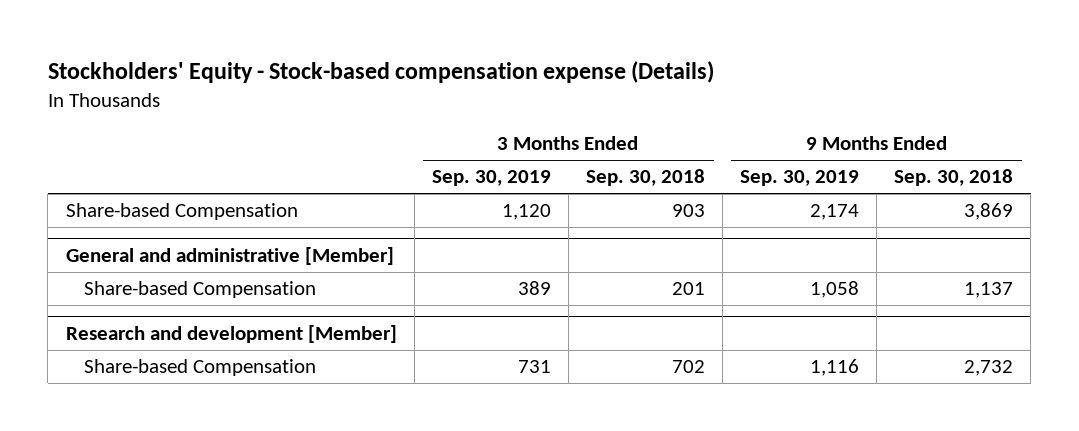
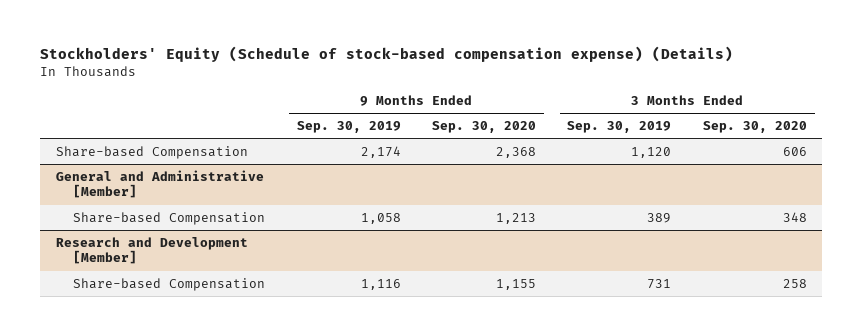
[47,61,714,84] Stockholders' Equity - Stock-based compensation expense (Details) -> [39,45,733,62] Stockholders' Equity (Schedule of stock-based compensation expense) (Details)
[585,169,705,187] Sep. 30, 2018 -> none
[894,169,1014,187] Sep. 30, 2018 -> none
none -> [432,120,537,133] Sep. 30, 2020
none -> [702,120,807,133] Sep. 30, 2020
[65,246,394,265] General and administrative [Member] -> [55,169,264,199] General and Administrative [Member]
[65,324,397,343] Research and development [Member] -> [55,236,248,265] Research and Development [Member]

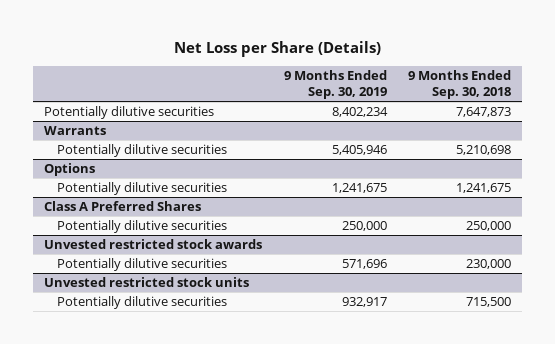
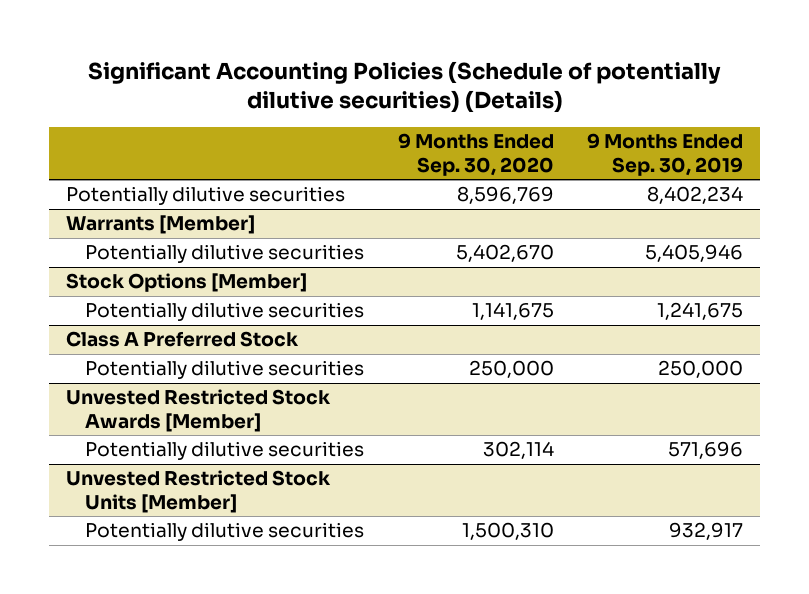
[173,41,381,58] Net Loss per Share (Details) -> [87,60,721,113] Significant Accounting Policies (Schedule of potentially dilutive securities) (Details)
[408,70,512,100] 9 Months Ended Sep. 30, 2018 -> none
none -> [397,133,554,176] 9 Months Ended Sep. 30, 2020
[43,126,106,136] Warrants -> [66,215,256,235] Warrants [Member]
[43,163,95,177] Options -> [66,273,308,293] Stock Options [Member]
[43,201,201,212] Class A Preferred Shares -> [66,331,300,348] Class A Preferred Stock
[43,239,262,250] Unvested restricted stock awards -> [66,389,332,432] Unvested Restricted Stock Awards [Member]
[43,277,249,288] Unvested restricted stock units -> [66,470,332,513] Unvested Restricted Stock Units [Member]

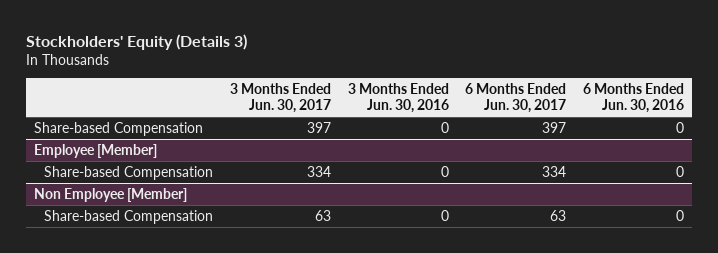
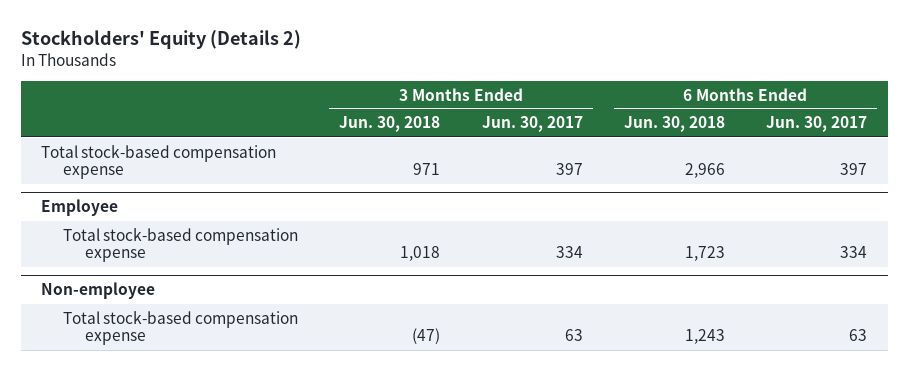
[25,33,247,50] Stockholders' Equity (Details 3) -> [20,29,301,49] Stockholders' Equity (Details 2)
[347,83,449,114] 3 Months Ended Jun. 30, 2016 -> none
[583,83,685,114] 6 Months Ended Jun. 30, 2016 -> none
none -> [339,116,441,133] Jun. 30, 2018
none -> [623,116,725,133] Jun. 30, 2018
[34,121,204,136] Share-based Compensation -> [41,144,277,180] Total stock-based compensation expense
[34,143,158,158] Employee [Member] -> [41,199,119,217] Employee
[44,165,214,180] Share-based Compensation -> [63,227,299,263] Total stock-based compensation expense
[34,187,188,202] Non Employee [Member] -> [41,282,156,300] Non-employee
[44,209,214,224] Share-based Compensation -> [63,310,299,346] Total stock-based compensation expense

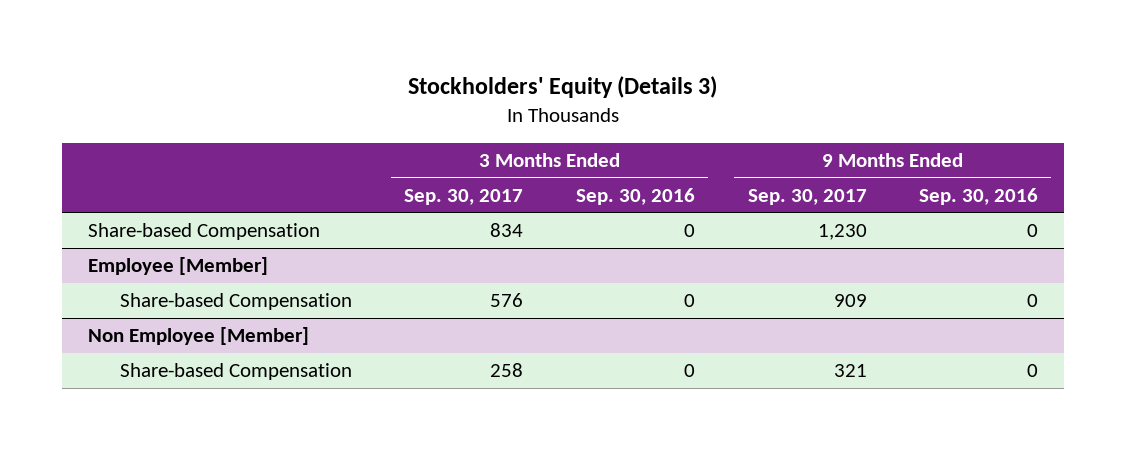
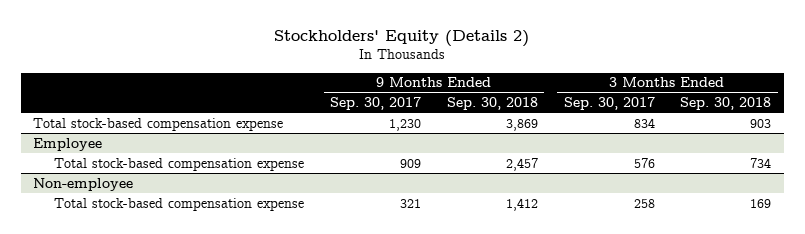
[408,76,718,99] Stockholders' Equity (Details 3) -> [274,30,530,48] Stockholders' Equity (Details 2)
[575,187,695,205] Sep. 30, 2016 -> none
[919,187,1039,205] Sep. 30, 2016 -> none
none -> [446,97,538,111] Sep. 30, 2018
none -> [680,97,772,111] Sep. 30, 2018
[88,223,321,241] Share-based Compensation -> [33,117,284,131] Total stock-based compensation expense
[88,257,269,276] Employee [Member] -> [33,137,103,151] Employee
[119,293,352,311] Share-based Compensation -> [54,157,305,171] Total stock-based compensation expense
[88,327,310,346] Non Employee [Member] -> [33,177,134,191] Non-employee
[119,363,352,381] Share-based Compensation -> [54,197,305,211] Total stock-based compensation expense

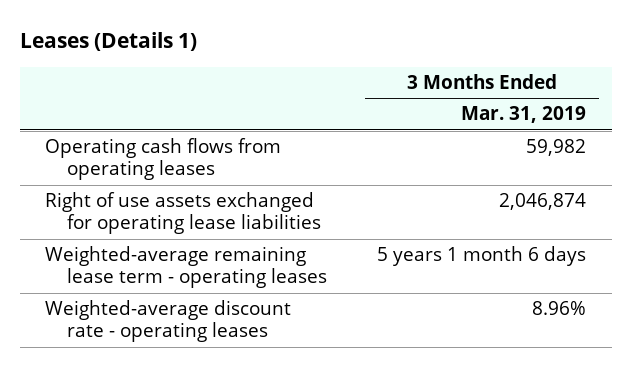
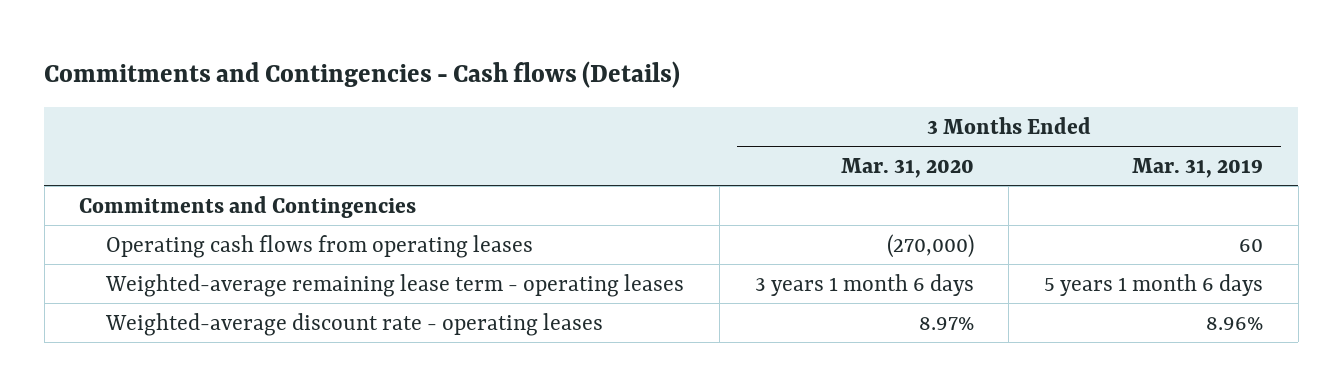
[19,32,197,52] Leases (Details 1) -> [44,61,681,89] Commitments and Contingencies - Cash flows (Details)
none -> [840,157,974,178] Mar. 31, 2020
[44,192,321,235] Right of use assets exchanged for operating lease liabilities -> none
none -> [79,195,417,218] Commitments and Contingencies
[526,139,587,157] 59,982 -> [1239,238,1264,252] 60

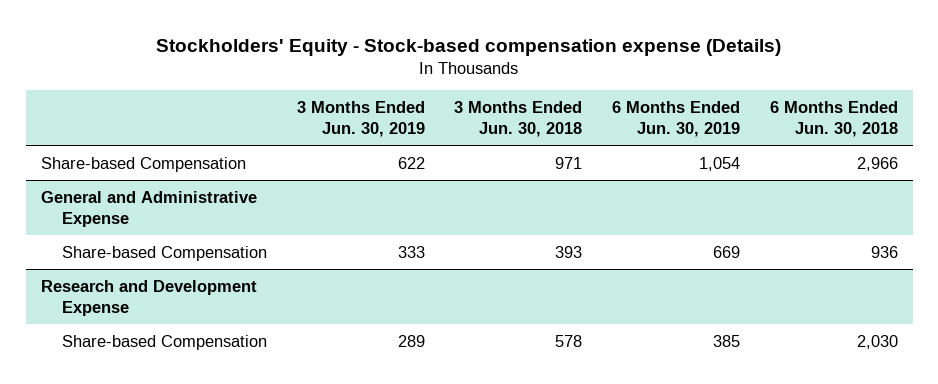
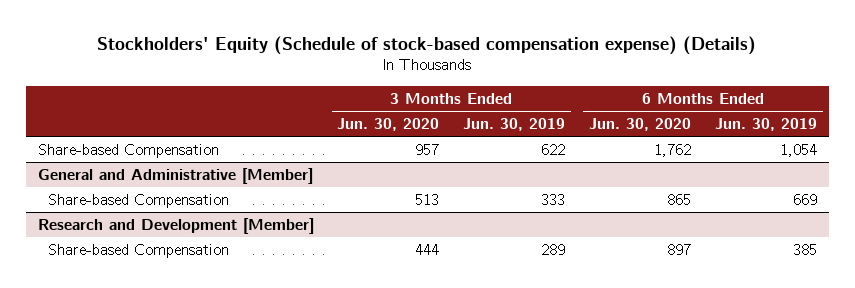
[156,38,782,56] Stockholders' Equity - Stock-based compensation expense (Details) -> [97,35,757,55] Stockholders' Equity (Schedule of stock-based compensation expense) (Details)
[454,100,583,138] 3 Months Ended Jun. 30, 2018 -> none
[769,100,898,138] 6 Months Ended Jun. 30, 2018 -> none
none -> [337,118,440,132] Jun. 30, 2020
none -> [589,118,692,132] Jun. 30, 2020
[40,190,257,227] General and Administrative Expense -> [37,167,313,184] General and Administrative [Member]
[40,279,257,316] Research and Development Expense -> [37,217,314,234] Research and Development [Member]

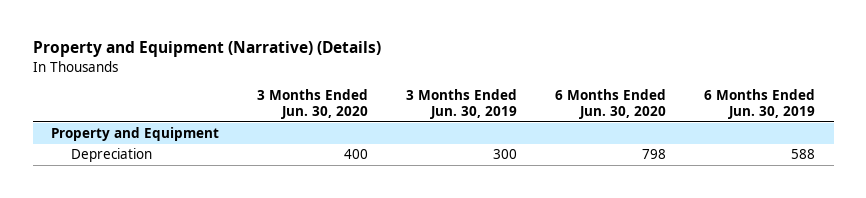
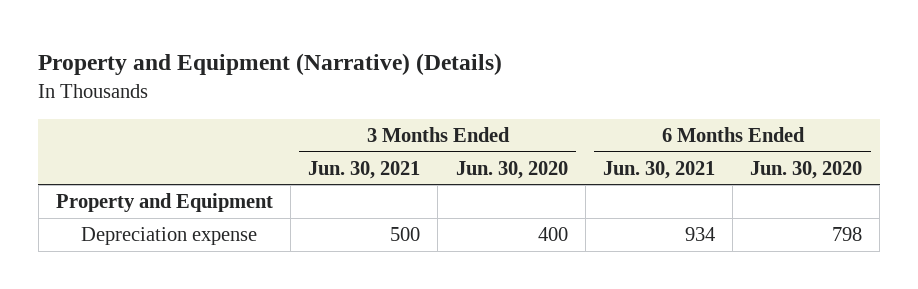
[406,89,518,119] 3 Months Ended Jun. 30, 2019 -> none
[703,89,815,119] 6 Months Ended Jun. 30, 2019 -> none
none -> [308,160,421,179] Jun. 30, 2021
none -> [602,160,715,179] Jun. 30, 2021
[70,148,152,163] Depreciation -> [81,227,258,246] Depreciation expense

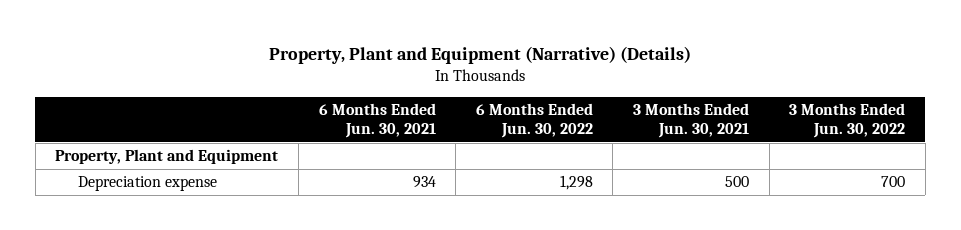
[38,53,503,76] Property and Equipment (Narrative) (Details) -> [269,45,692,64] Property, Plant and Equipment (Narrative) (Details)
[455,160,568,179] Jun. 30, 2020 -> none
[750,160,863,179] Jun. 30, 2020 -> none
none -> [475,103,593,139] 6 Months Ended Jun. 30, 2022
none -> [789,103,906,139] 3 Months Ended Jun. 30, 2022
[55,193,273,213] Property and Equipment -> [55,149,279,165] Property, Plant and Equipment

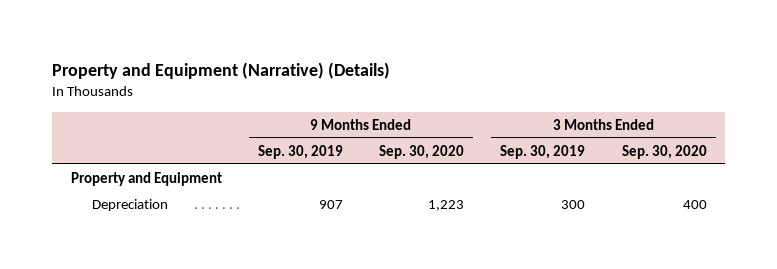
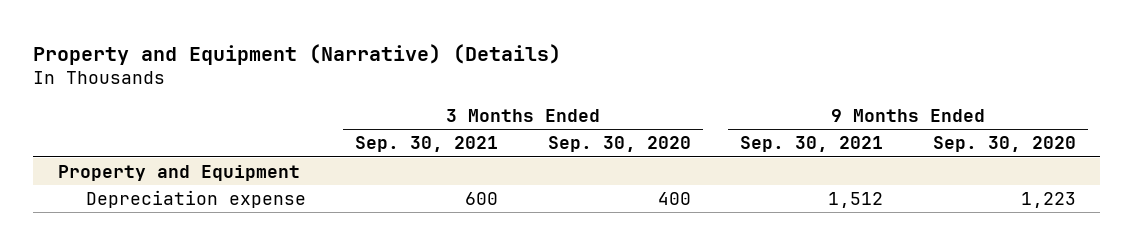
[257,144,343,159] Sep. 30, 2019 -> none
[500,144,586,159] Sep. 30, 2019 -> none
none -> [355,136,499,153] Sep. 30, 2021
none -> [740,136,884,153] Sep. 30, 2021
[91,198,168,211] Depreciation -> [85,190,306,209] Depreciation expense

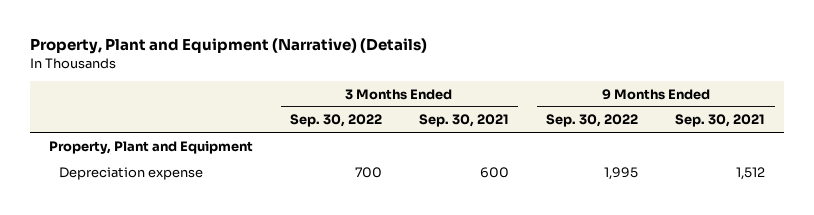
[33,43,562,65] Property and Equipment (Narrative) (Details) -> [30,38,428,55] Property, Plant and Equipment (Narrative) (Details)
[547,136,691,153] Sep. 30, 2020 -> none
[932,136,1076,153] Sep. 30, 2020 -> none
none -> [289,114,382,128] Sep. 30, 2022
none -> [546,114,639,128] Sep. 30, 2022
[58,165,301,182] Property and Equipment -> [48,140,253,154] Property, Plant and Equipment

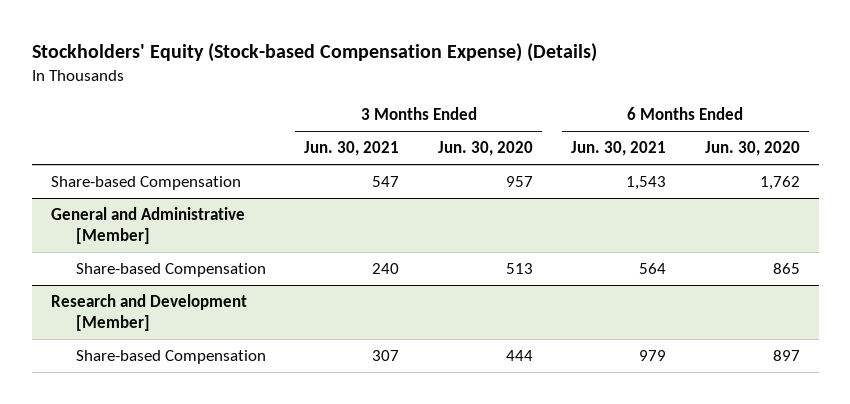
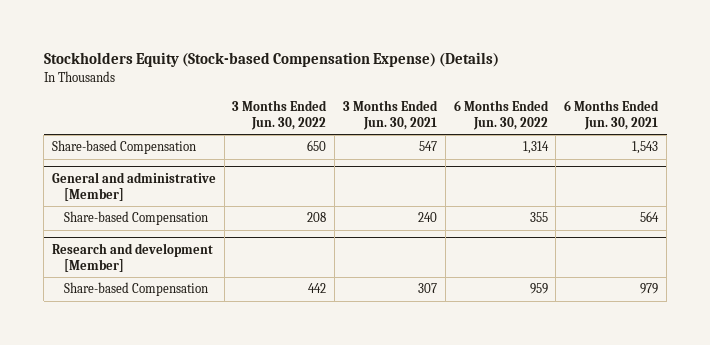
[31,43,597,63] Stockholders' Equity (Stock-based Compensation Expense) (Details) -> [43,51,499,67] Stockholders Equity (Stock-based Compensation Expense) (Details)
[437,141,533,157] Jun. 30, 2020 -> none
[704,141,800,157] Jun. 30, 2020 -> none
none -> [232,100,328,130] 3 Months Ended Jun. 30, 2022
none -> [453,100,549,130] 6 Months Ended Jun. 30, 2022
[50,207,245,244] General and Administrative [Member] -> [51,172,216,201] General and administrative [Member]
[50,294,247,331] Research and Development [Member] -> [51,243,213,272] Research and development [Member]

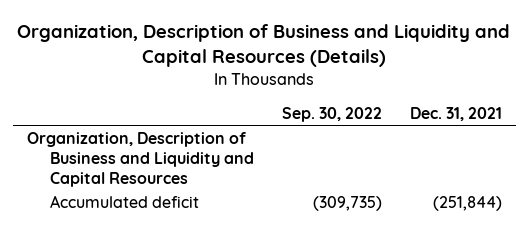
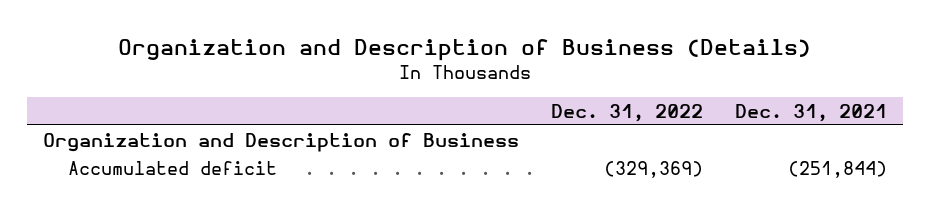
[17,24,511,68] Organization, Description of Business and Liquidity and Capital Resources (Details) -> [118,38,812,61] Organization and Description of Business (Details)
[281,107,382,123] Sep. 30, 2022 -> none
none -> [551,103,704,122] Dec. 31, 2022
[27,131,255,187] Organization, Description of Business and Liquidity and Capital Resources -> [42,132,519,152] Organization and Description of Business

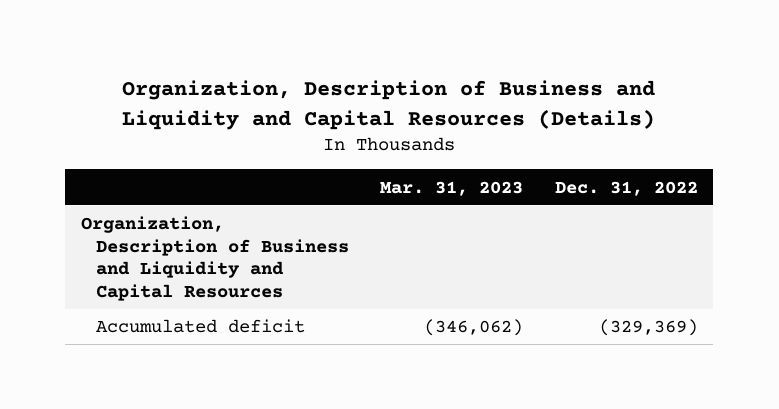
[118,38,812,61] Organization and Description of Business (Details) -> [122,80,656,130] Organization, Description of Business and Liquidity and Capital Resources (Details)
[735,103,888,122] Dec. 31, 2021 -> none
none -> [380,180,524,196] Mar. 31, 2023
[42,132,519,152] Organization and Description of Business -> [80,216,350,301] Organization, Description of Business and Liquidity and Capital Resources

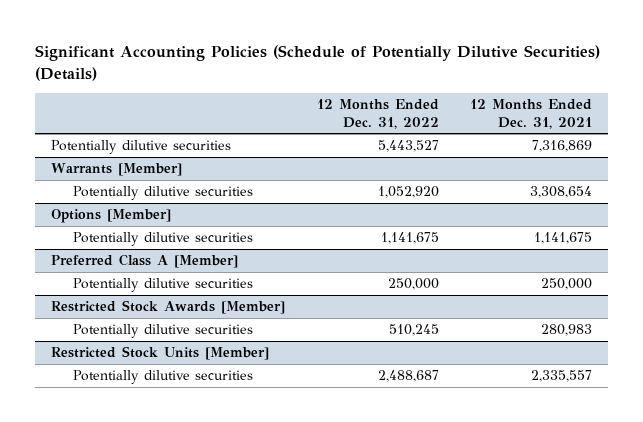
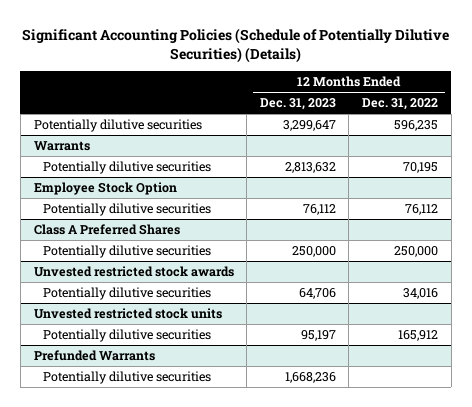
[469,99,592,129] 12 Months Ended Dec. 31, 2021 -> none
none -> [259,98,336,111] Dec. 31, 2023
[377,140,439,153] 5,443,527 -> [394,120,439,132] 596,235
[51,163,183,177] Warrants [Member] -> [33,141,90,152] Warrants
[377,186,439,199] 1,052,920 -> [403,162,439,174] 70,195
[51,209,172,224] Options [Member] -> [33,182,177,196] Employee Stock Option
[380,232,439,245] 1,141,675 -> [405,204,439,216] 76,112
[51,254,239,269] Preferred Class A [Member] -> [33,224,180,236] Class A Preferred Shares
[51,300,286,315] Restricted Stock Awards [Member] -> [33,266,234,278] Unvested restricted stock awards
[388,324,439,337] 510,245 -> [403,288,439,300] 34,016
[51,346,270,361] Restricted Stock Units [Member] -> [33,308,222,320] Unvested restricted stock units
[377,370,439,383] 2,488,687 -> [398,330,439,342] 165,912
none -> [33,350,155,362] Prefunded Warrants
none -> [42,371,211,385] Potentially dilutive securities

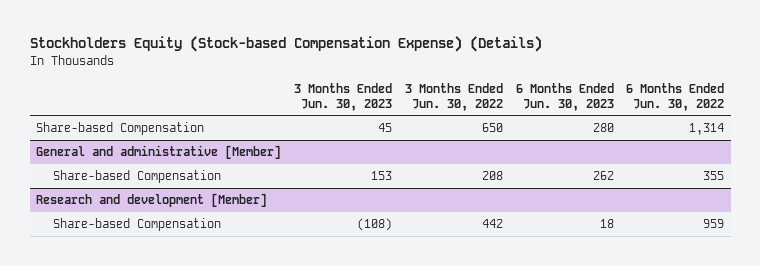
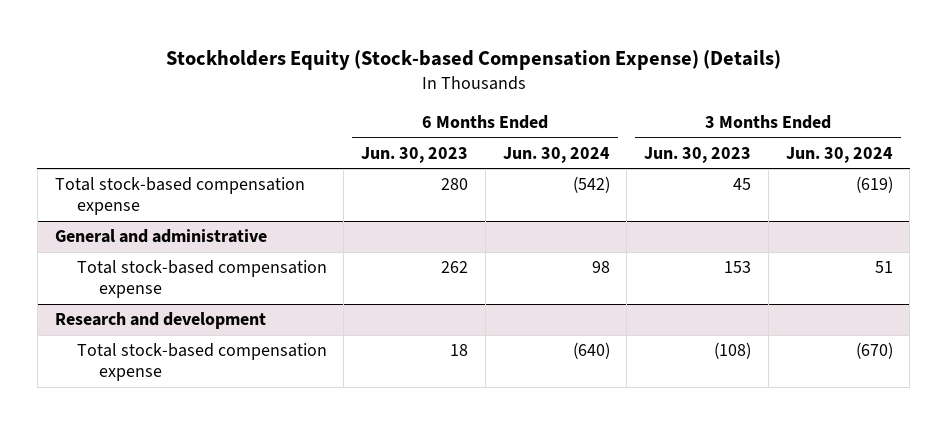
[404,82,503,111] 3 Months Ended Jun. 30, 2022 -> none
[626,82,725,111] 6 Months Ended Jun. 30, 2022 -> none
none -> [502,146,610,163] Jun. 30, 2024
none -> [785,146,893,163] Jun. 30, 2024
[35,122,204,136] Share-based Compensation -> [54,177,305,216] Total stock-based compensation expense
[35,145,281,160] General and administrative [Member] -> [54,229,267,244] General and administrative
[52,170,221,184] Share-based Compensation -> [76,260,327,299] Total stock-based compensation expense
[35,193,267,208] Research and development [Member] -> [54,312,266,330] Research and development
[52,218,221,232] Share-based Compensation -> [76,343,327,382] Total stock-based compensation expense

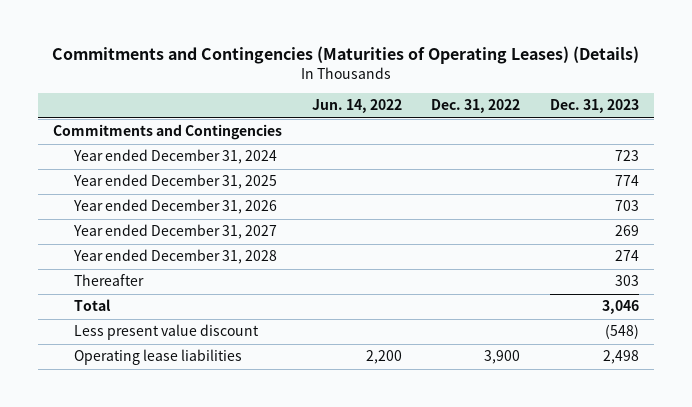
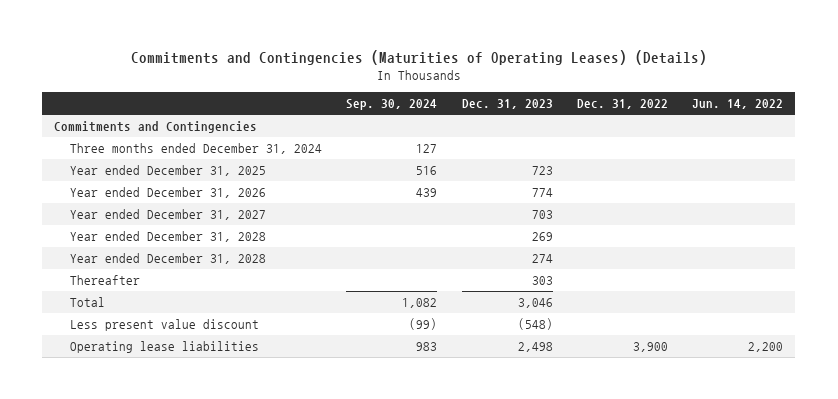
none -> [346,99,438,111] Sep. 30, 2024
none -> [70,143,323,155] Three months ended December 31, 2024
[73,149,278,165] Year ended December 31, 2024 -> [70,165,267,177] Year ended December 31, 2025
[73,174,278,190] Year ended December 31, 2025 -> [70,187,267,199] Year ended December 31, 2026
[73,199,278,215] Year ended December 31, 2026 -> [70,209,267,221] Year ended December 31, 2027
[73,224,278,240] Year ended December 31, 2027 -> [70,231,267,243] Year ended December 31, 2028

